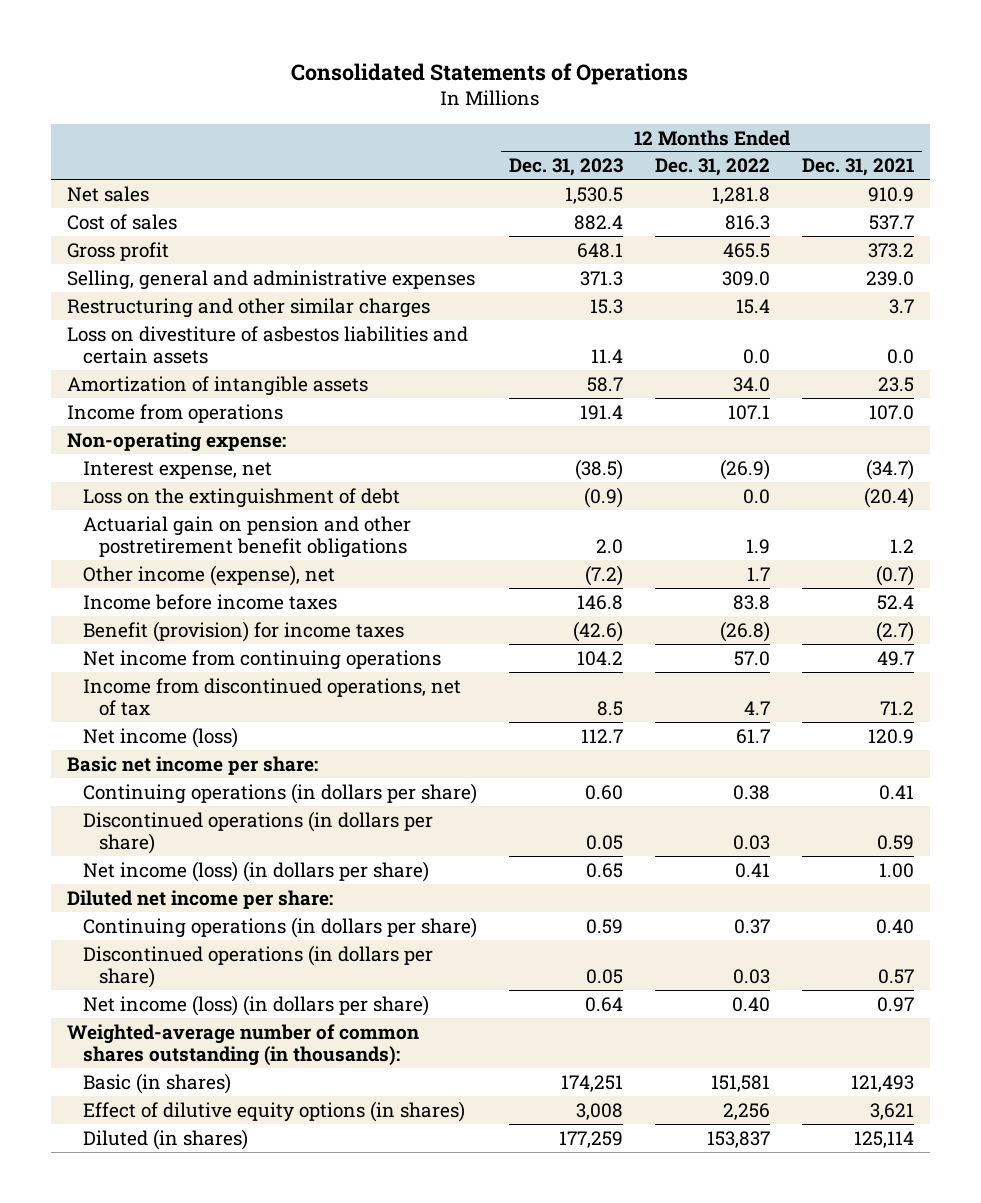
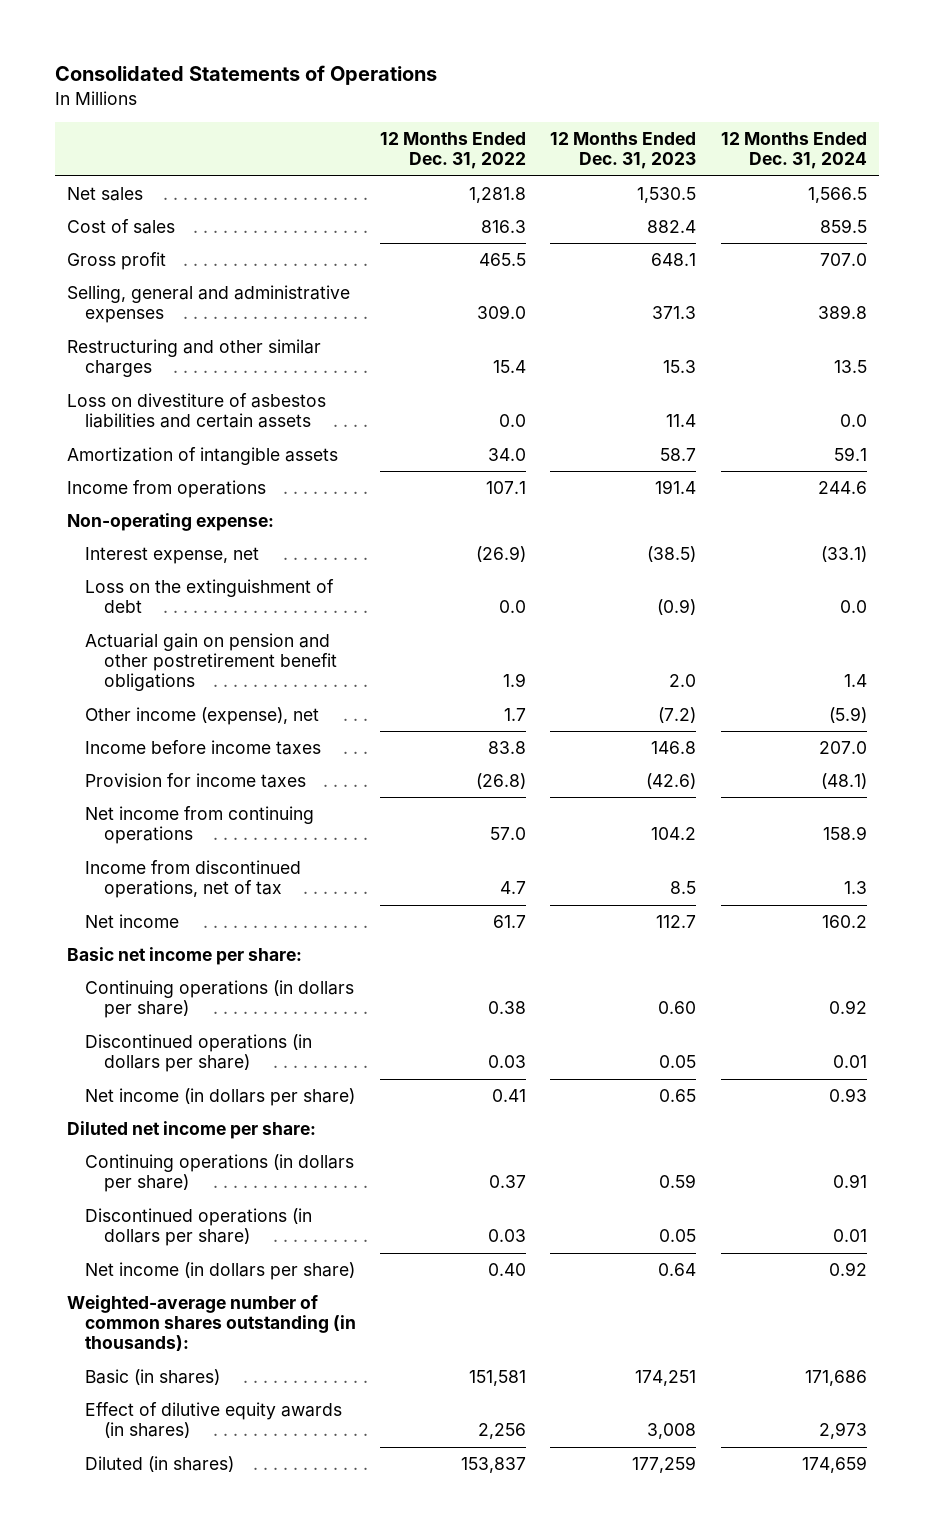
[802,158,915,177] Dec. 31, 2021 -> none
none -> [720,132,867,170] 12 Months Ended Dec. 31, 2024
[82,620,404,642] Benefit (provision) for income taxes -> [85,773,307,789] Provision for income taxes
[82,726,238,748] Net income (loss) -> [85,914,180,929] Net income
[82,860,429,882] Net income (loss) (in dollars per share) -> [85,1088,356,1107] Net income (in dollars per share)
[82,994,429,1016] Net income (loss) (in dollars per share) -> [85,1262,356,1281] Net income (in dollars per share)
[82,1100,465,1122] Effect of dilutive equity options (in shares) -> [85,1402,343,1439] Effect of dilutive equity awards (in shares)

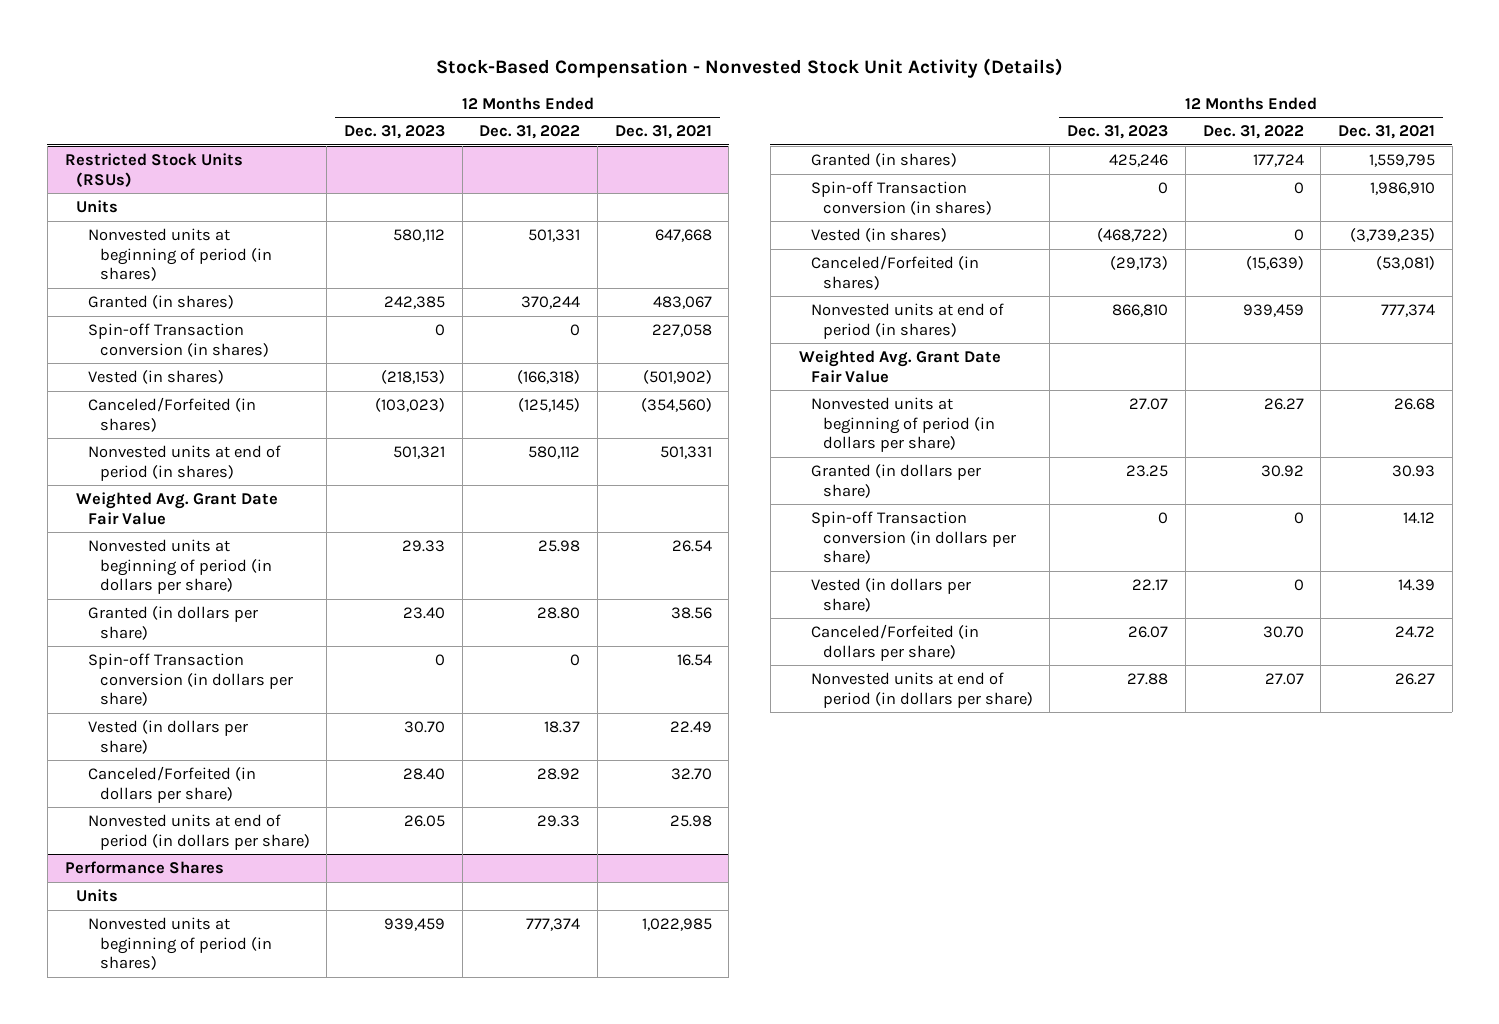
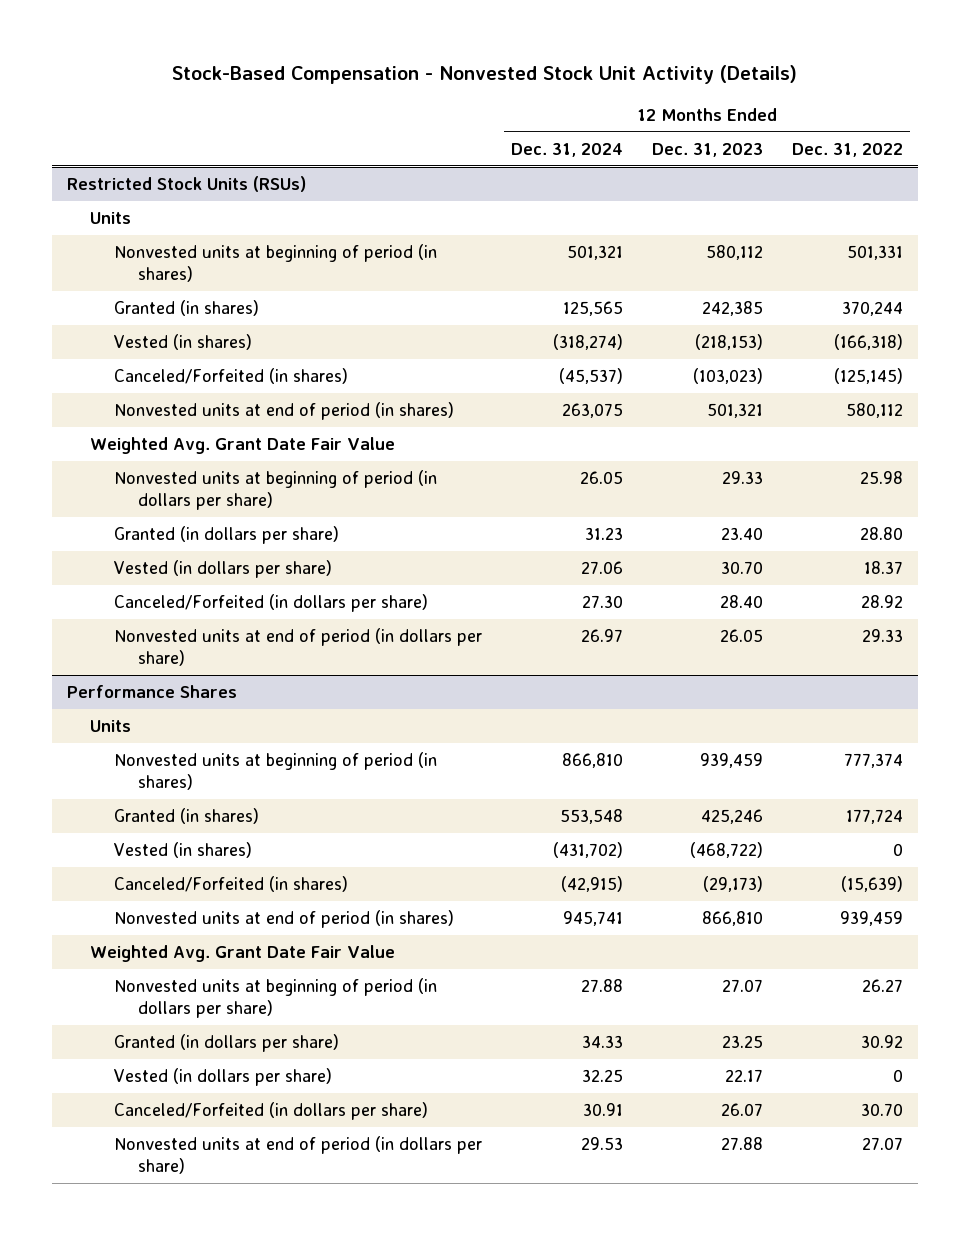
[614,125,712,140] Dec. 31, 2021 -> none
none -> [511,142,624,157] Dec. 31, 2024
[87,323,269,357] Spin-off Transaction conversion (in shares) -> none
[87,653,293,707] Spin-off Transaction conversion (in dollars per share) -> none
[811,181,992,215] Spin-off Transaction conversion (in shares) -> none
[811,511,1016,565] Spin-off Transaction conversion (in dollars per share) -> none

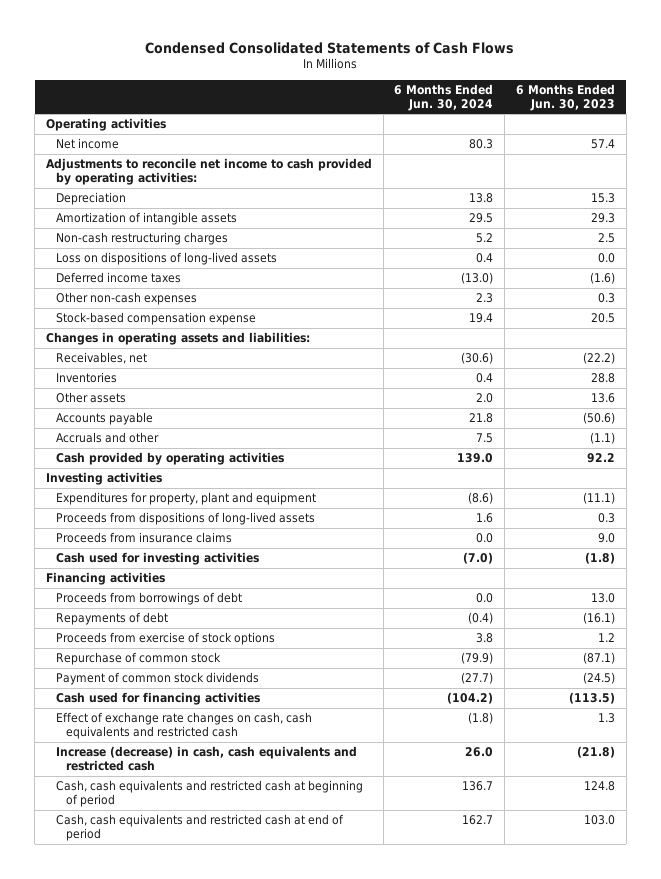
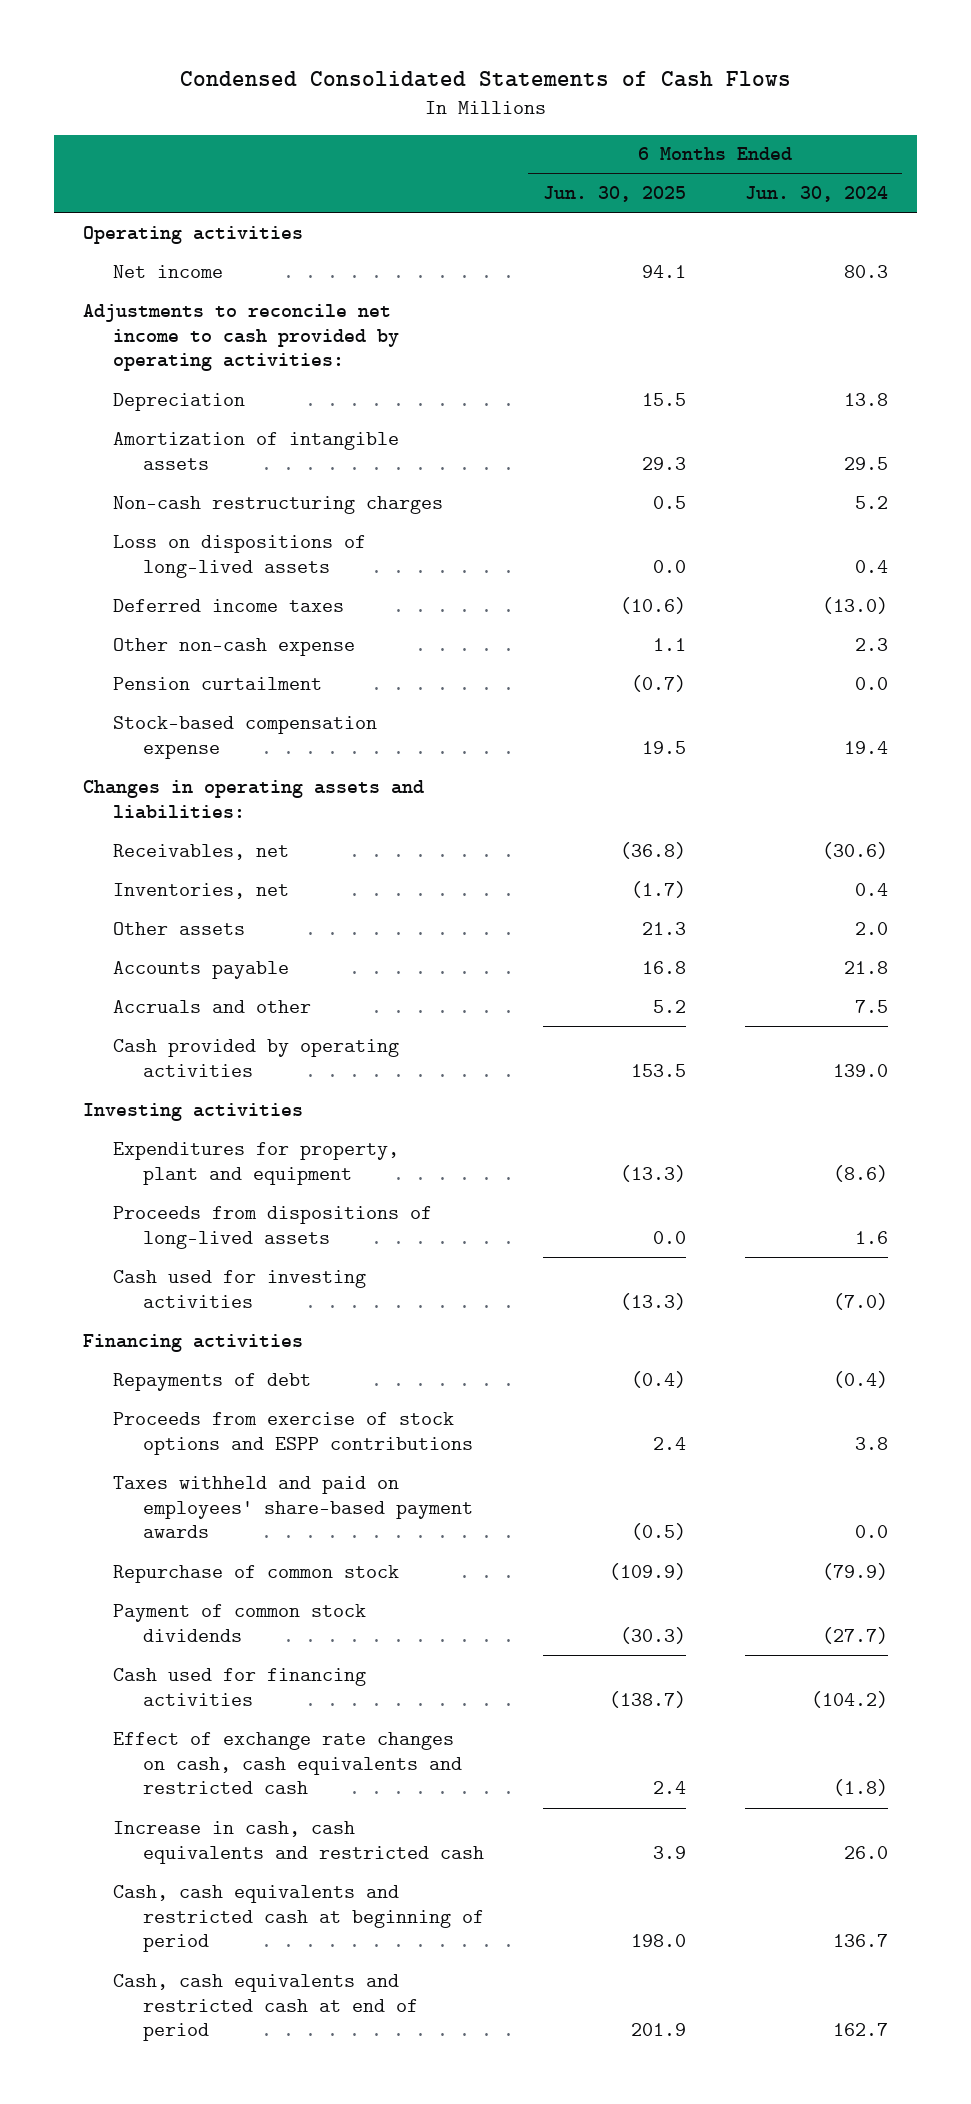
[515,84,615,111] 6 Months Ended Jun. 30, 2023 -> none
none -> [542,186,686,203] Jun. 30, 2025
[55,292,197,306] Other non-cash expenses -> [113,637,356,656] Other non-cash expense
none -> [113,676,323,690] Pension curtailment
[55,372,117,384] Inventories -> [113,882,290,899] Inventories, net
[55,532,232,544] Proceeds from insurance claims -> none
[55,592,242,606] Proceeds from borrowings of debt -> none
[55,632,275,646] Proceeds from exercise of stock options -> [113,1411,474,1455] Proceeds from exercise of stock options and ESPP contributions
none -> [113,1475,474,1539] Taxes withheld and paid on employees' share-based payment awards
[55,746,357,771] Increase (decrease) in cash, cash equivalents and restricted cash -> [113,1820,485,1864] Increase in cash, cash equivalents and restricted cash

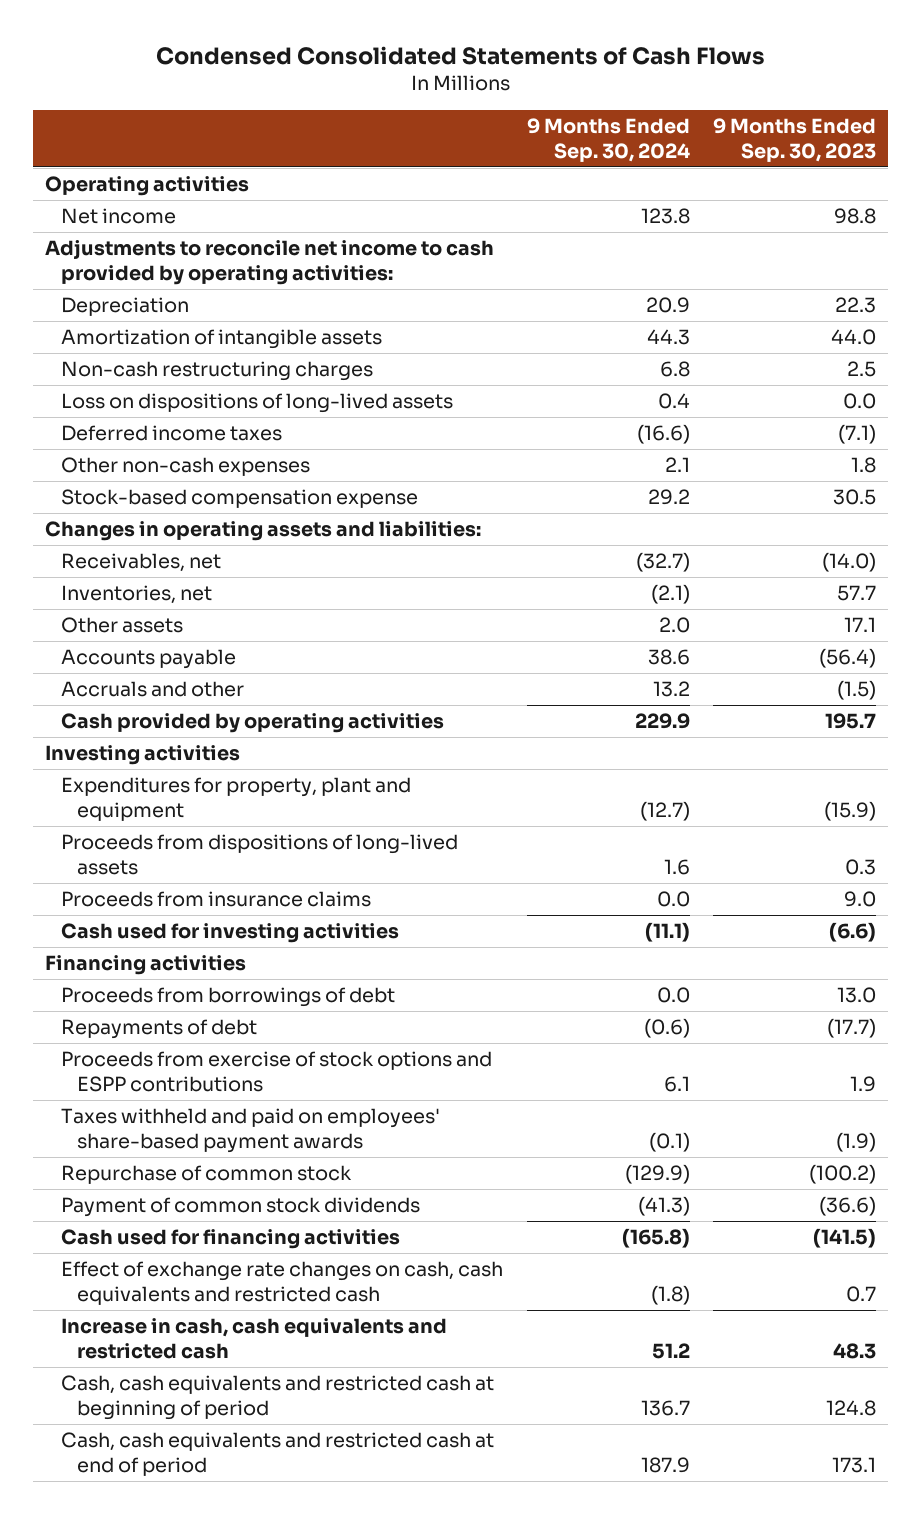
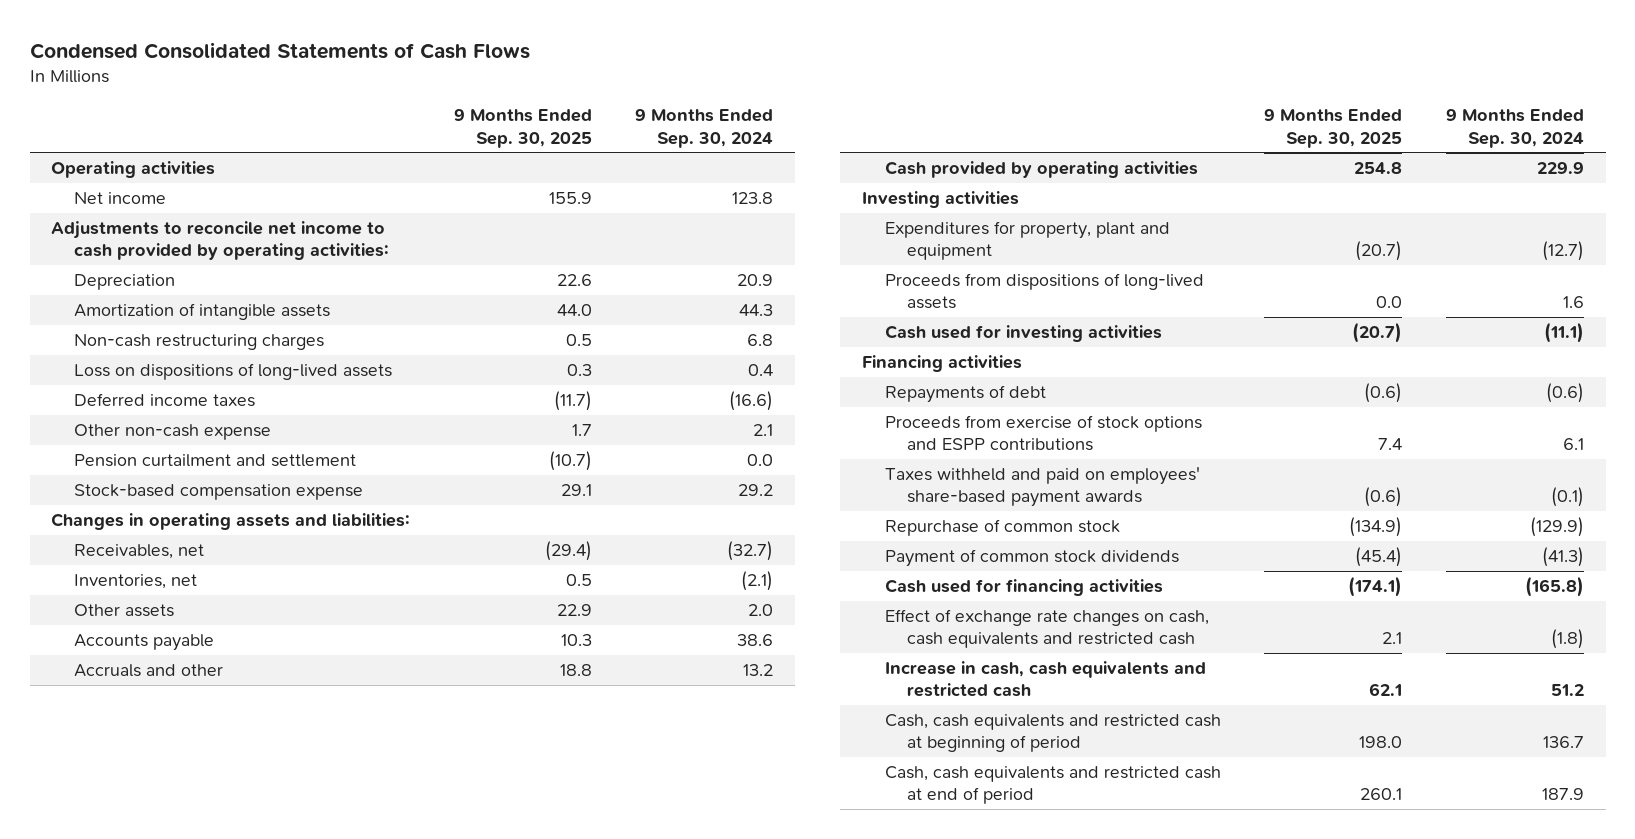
[713,118,877,162] 9 Months Ended Sep. 30, 2023 -> none
none -> [453,109,592,148] 9 Months Ended Sep. 30, 2025
[60,457,310,477] Other non-cash expenses -> [74,424,272,441] Other non-cash expense
none -> [74,454,357,468] Pension curtailment and settlement
[60,891,371,908] Proceeds from insurance claims -> none
[60,987,395,1008] Proceeds from borrowings of debt -> none

